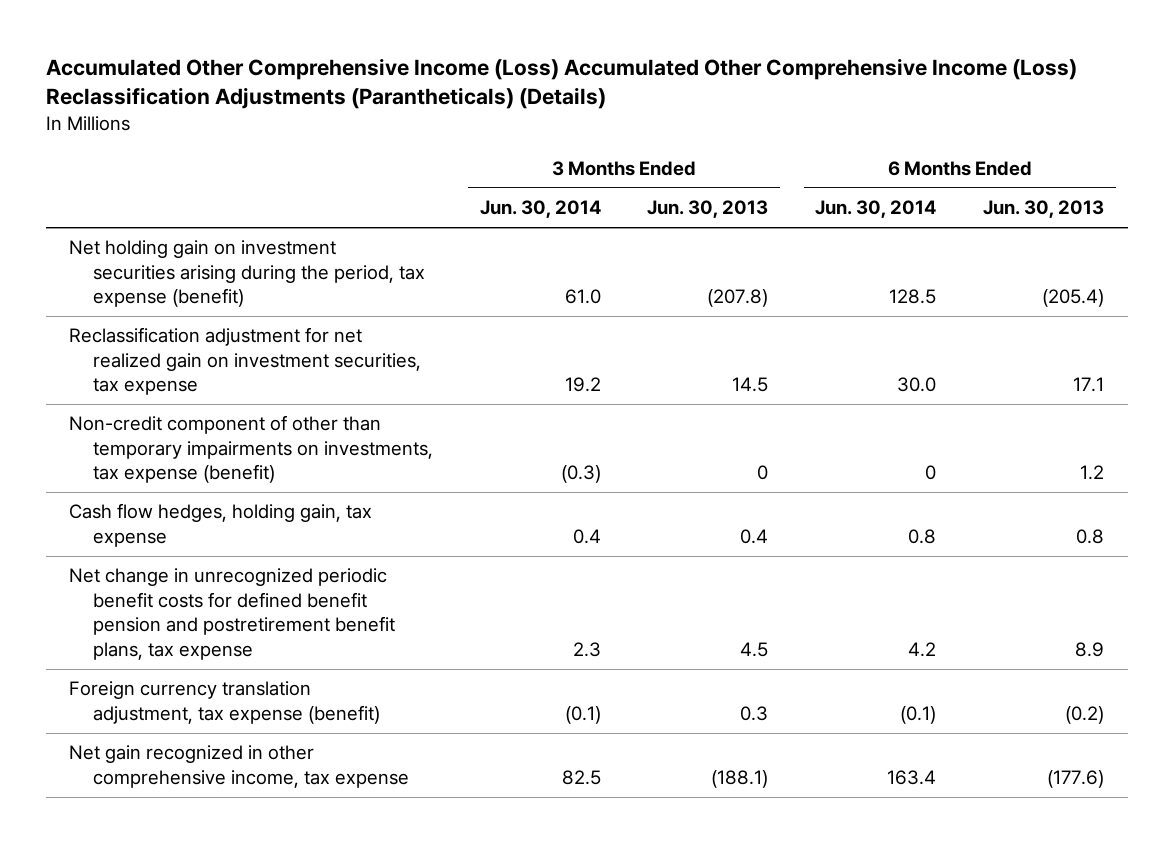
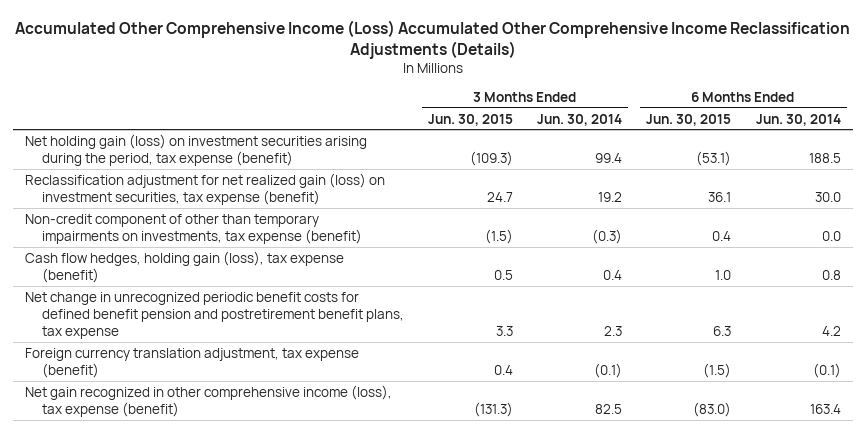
[45,58,1077,110] Accumulated Other Comprehensive Income (Loss) Accumulated Other Comprehensive Income (Loss) Reclassification Adjustments (Parantheticals) (Details) -> [14,20,850,59] Accumulated Other Comprehensive Income (Loss) Accumulated Other Comprehensive Income Reclassification Adjustments (Details)
[647,200,769,219] Jun. 30, 2013 -> none
[983,200,1105,219] Jun. 30, 2013 -> none
none -> [428,113,514,126] Jun. 30, 2015
none -> [646,113,732,126] Jun. 30, 2015
[69,240,425,308] Net holding gain on investment securities arising during the period, tax expense (benefit) -> [25,133,368,166] Net holding gain (loss) on investment securities arising during the period, tax expense (benefit)
[564,289,601,305] 61.0 -> [595,152,623,163] 99.4
[889,289,937,305] 128.5 -> [808,152,841,163] 188.5
[69,327,421,396] Reclassification adjustment for net realized gain on investment securities, tax expense -> [25,172,386,205] Reclassification adjustment for net realized gain (loss) on investment securities, tax expense (benefit)
[925,465,937,481] 0 -> [821,230,841,241] 0.0
[69,503,373,547] Cash flow hedges, holding gain, tax expense -> [25,250,345,283] Cash flow hedges, holding gain (loss), tax expense (benefit)
[69,745,409,788] Net gain recognized in other comprehensive income, tax expense -> [25,384,393,417] Net gain recognized in other comprehensive income (loss), tax expense (benefit)

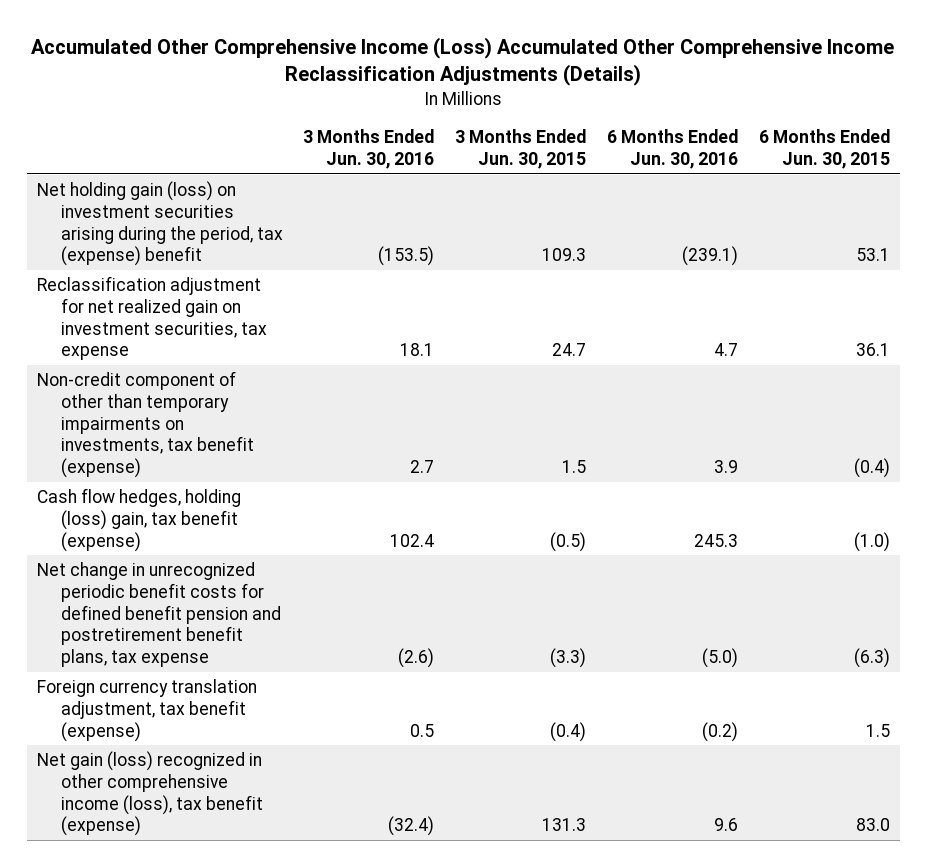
[537,113,623,126] Jun. 30, 2014 -> none
[755,113,841,126] Jun. 30, 2014 -> none
none -> [303,129,435,170] 3 Months Ended Jun. 30, 2016
none -> [606,129,738,170] 6 Months Ended Jun. 30, 2016
[25,133,368,166] Net holding gain (loss) on investment securities arising during the period, tax expense (benefit) -> [37,180,283,267] Net holding gain (loss) on investment securities arising during the period, tax (expense) benefit
[470,150,514,166] (109.3) -> [542,248,587,262] 109.3
[696,150,732,166] (53.1) -> [855,248,890,262] 53.1
[25,172,386,205] Reclassification adjustment for net realized gain (loss) on investment securities, tax expense (benefit) -> [37,275,267,361] Reclassification adjustment for net realized gain on investment securities, tax expense
[25,213,362,244] Non-credit component of other than temporary impairments on investments, tax expense (benefit) -> [37,370,254,479] Non-credit component of other than temporary impairments on investments, tax benefit (expense)
[485,228,514,244] (1.5) -> [562,460,587,474] 1.5
[712,230,732,241] 0.4 -> [853,458,890,479] (0.4)
[25,250,345,283] Cash flow hedges, holding gain (loss), tax expense (benefit) -> [37,487,242,552] Cash flow hedges, holding (loss) gain, tax benefit (expense)
[494,269,514,280] 0.5 -> [550,531,587,552] (0.5)
[715,269,732,280] 1.0 -> [853,531,890,552] (1.0)
[496,325,514,336] 3.3 -> [550,648,587,669] (3.3)
[713,325,732,336] 6.3 -> [853,648,890,669] (6.3)
[25,347,360,378] Foreign currency translation adjustment, tax expense (benefit) -> [37,678,258,742] Foreign currency translation adjustment, tax benefit (expense)
[494,364,514,375] 0.4 -> [550,721,587,742] (0.4)
[703,362,732,378] (1.5) -> [865,723,890,737] 1.5
[25,384,393,417] Net gain recognized in other comprehensive income (loss), tax expense (benefit) -> [37,750,263,837] Net gain (loss) recognized in other comprehensive income (loss), tax benefit (expense)
[474,401,514,417] (131.3) -> [542,818,587,832] 131.3
[693,401,732,417] (83.0) -> [855,818,890,832] 83.0

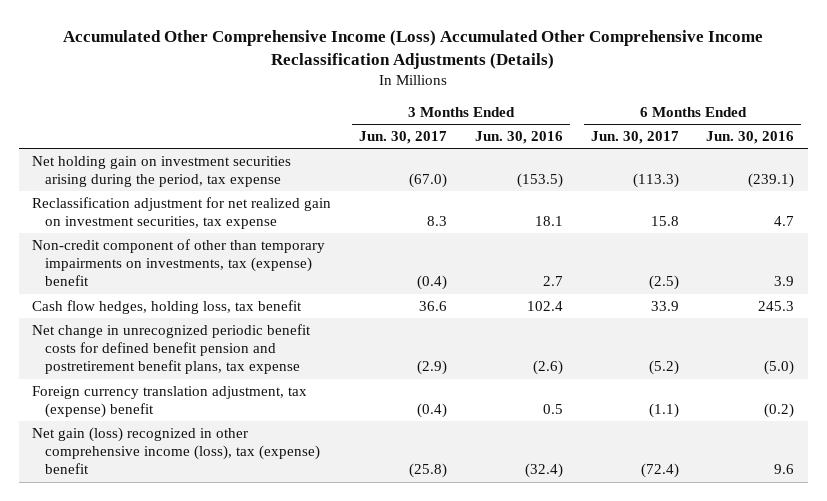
[455,129,587,170] 3 Months Ended Jun. 30, 2015 -> none
[758,129,890,170] 6 Months Ended Jun. 30, 2015 -> none
none -> [359,130,448,144] Jun. 30, 2017
none -> [590,130,679,144] Jun. 30, 2017
[37,180,283,267] Net holding gain (loss) on investment securities arising during the period, tax (expense) benefit -> [32,155,292,188] Net holding gain on investment securities arising during the period, tax expense
[37,370,254,479] Non-credit component of other than temporary impairments on investments, tax benefit (expense) -> [32,238,326,287] Non-credit component of other than temporary impairments on investments, tax (expense) benefit
[37,487,242,552] Cash flow hedges, holding (loss) gain, tax benefit (expense) -> [32,299,303,314] Cash flow hedges, holding loss, tax benefit
[37,678,258,742] Foreign currency translation adjustment, tax benefit (expense) -> [32,385,308,419] Foreign currency translation adjustment, tax (expense) benefit
[37,750,263,837] Net gain (loss) recognized in other comprehensive income (loss), tax benefit (expense) -> [32,426,321,475] Net gain (loss) recognized in other comprehensive income (loss), tax (expense) benefit

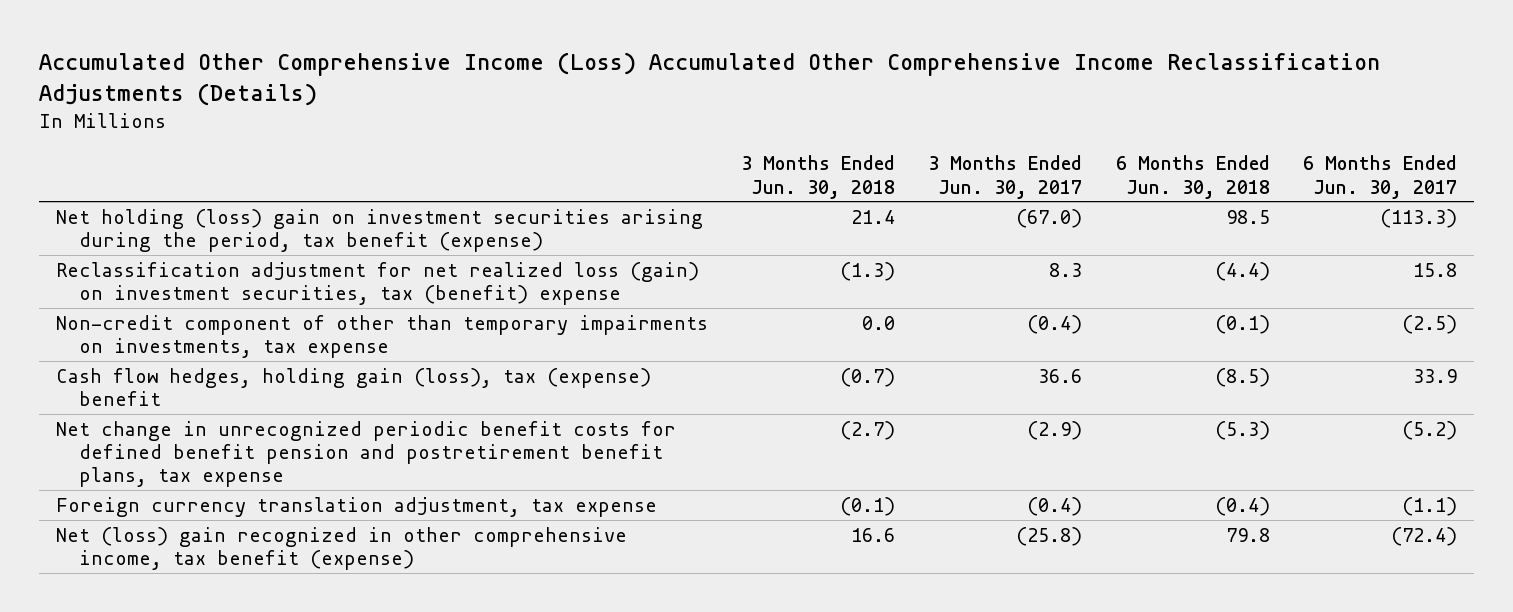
[474,130,563,144] Jun. 30, 2016 -> none
[706,130,795,144] Jun. 30, 2016 -> none
none -> [741,155,896,199] 3 Months Ended Jun. 30, 2018
none -> [1115,155,1270,199] 6 Months Ended Jun. 30, 2018
[32,155,292,188] Net holding gain on investment securities arising during the period, tax expense -> [55,208,703,253] Net holding (loss) gain on investment securities arising during the period, tax benefit (expense)
[32,196,332,230] Reclassification adjustment for net realized gain on investment securities, tax expense -> [55,261,699,306] Reclassification adjustment for net realized loss (gain) on investment securities, tax (benefit) expense
[32,238,326,287] Non-credit component of other than temporary impairments on investments, tax (expense) benefit -> [55,314,708,359] Non-credit component of other than temporary impairments on investments, tax expense
[32,299,303,314] Cash flow hedges, holding loss, tax benefit -> [55,367,651,407] Cash flow hedges, holding gain (loss), tax (expense) benefit
[32,385,308,419] Foreign currency translation adjustment, tax (expense) benefit -> [55,496,657,517] Foreign currency translation adjustment, tax expense
[32,426,321,475] Net gain (loss) recognized in other comprehensive income (loss), tax (expense) benefit -> [55,526,627,571] Net (loss) gain recognized in other comprehensive income, tax benefit (expense)

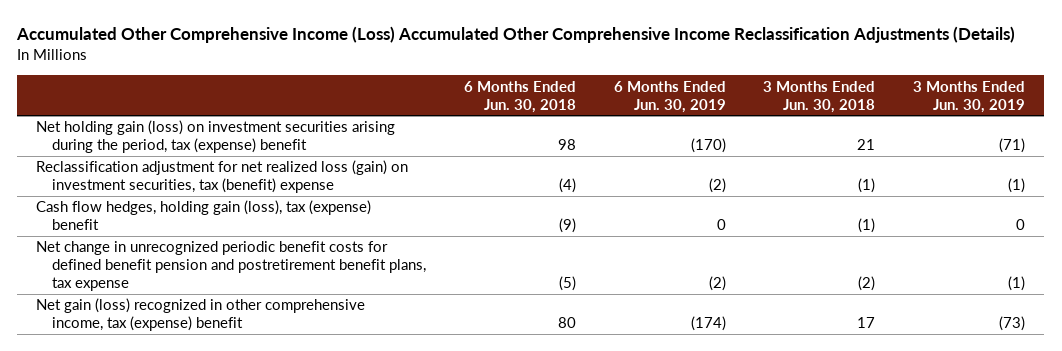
[928,155,1083,199] 3 Months Ended Jun. 30, 2017 -> none
[1303,155,1458,199] 6 Months Ended Jun. 30, 2017 -> none
none -> [613,80,726,113] 6 Months Ended Jun. 30, 2019
none -> [913,80,1026,113] 3 Months Ended Jun. 30, 2019
[55,314,708,359] Non-credit component of other than temporary impairments on investments, tax expense -> none
[55,496,657,517] Foreign currency translation adjustment, tax expense -> none
[55,208,703,253] Net holding (loss) gain on investment securities arising during the period, tax benefit (expense) -> [36,120,396,154] Net holding gain (loss) on investment securities arising during the period, tax (expense) benefit
[851,209,896,224] 21.4 -> [857,139,876,151] 21
[1225,209,1270,224] 98.5 -> [557,139,576,151] 98
[840,261,896,281] (1.3) -> [858,178,876,194] (1)
[1214,261,1270,281] (4.4) -> [558,178,576,194] (4)
[840,367,896,387] (0.7) -> [858,218,876,234] (1)
[1214,367,1270,387] (8.5) -> [558,218,576,234] (9)
[840,420,896,440] (2.7) -> [858,276,876,292] (2)
[1214,420,1270,440] (5.3) -> [558,276,576,292] (5)
[55,526,627,571] Net (loss) gain recognized in other comprehensive income, tax benefit (expense) -> [36,298,366,332] Net gain (loss) recognized in other comprehensive income, tax (expense) benefit
[851,527,896,542] 16.6 -> [857,317,876,329] 17
[1225,527,1270,542] 79.8 -> [557,317,576,329] 80

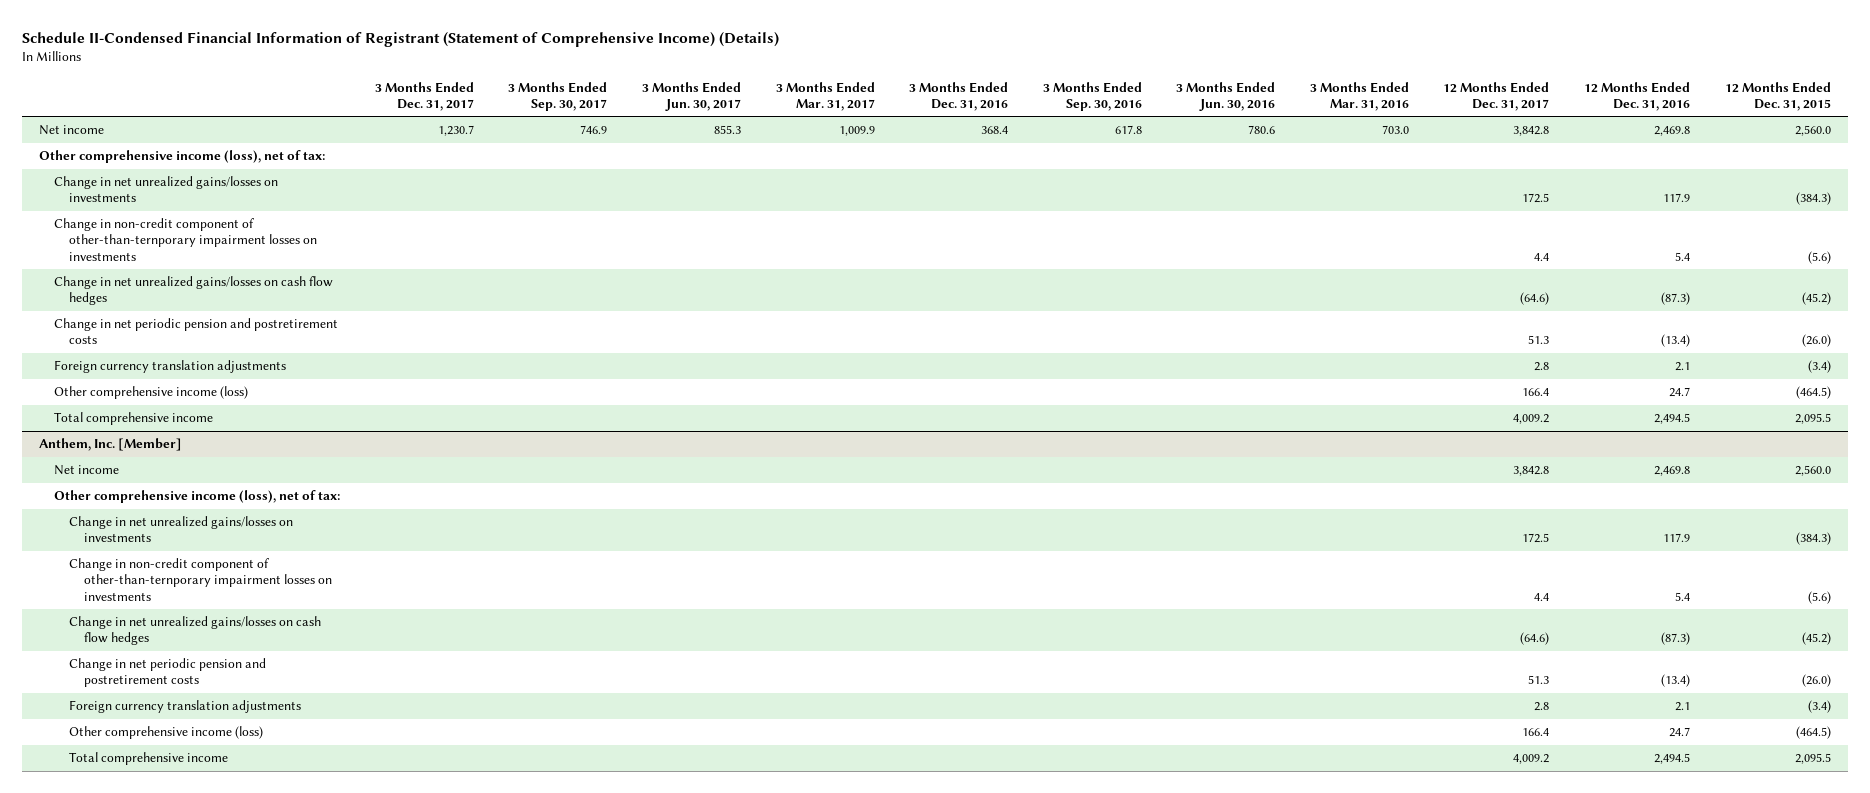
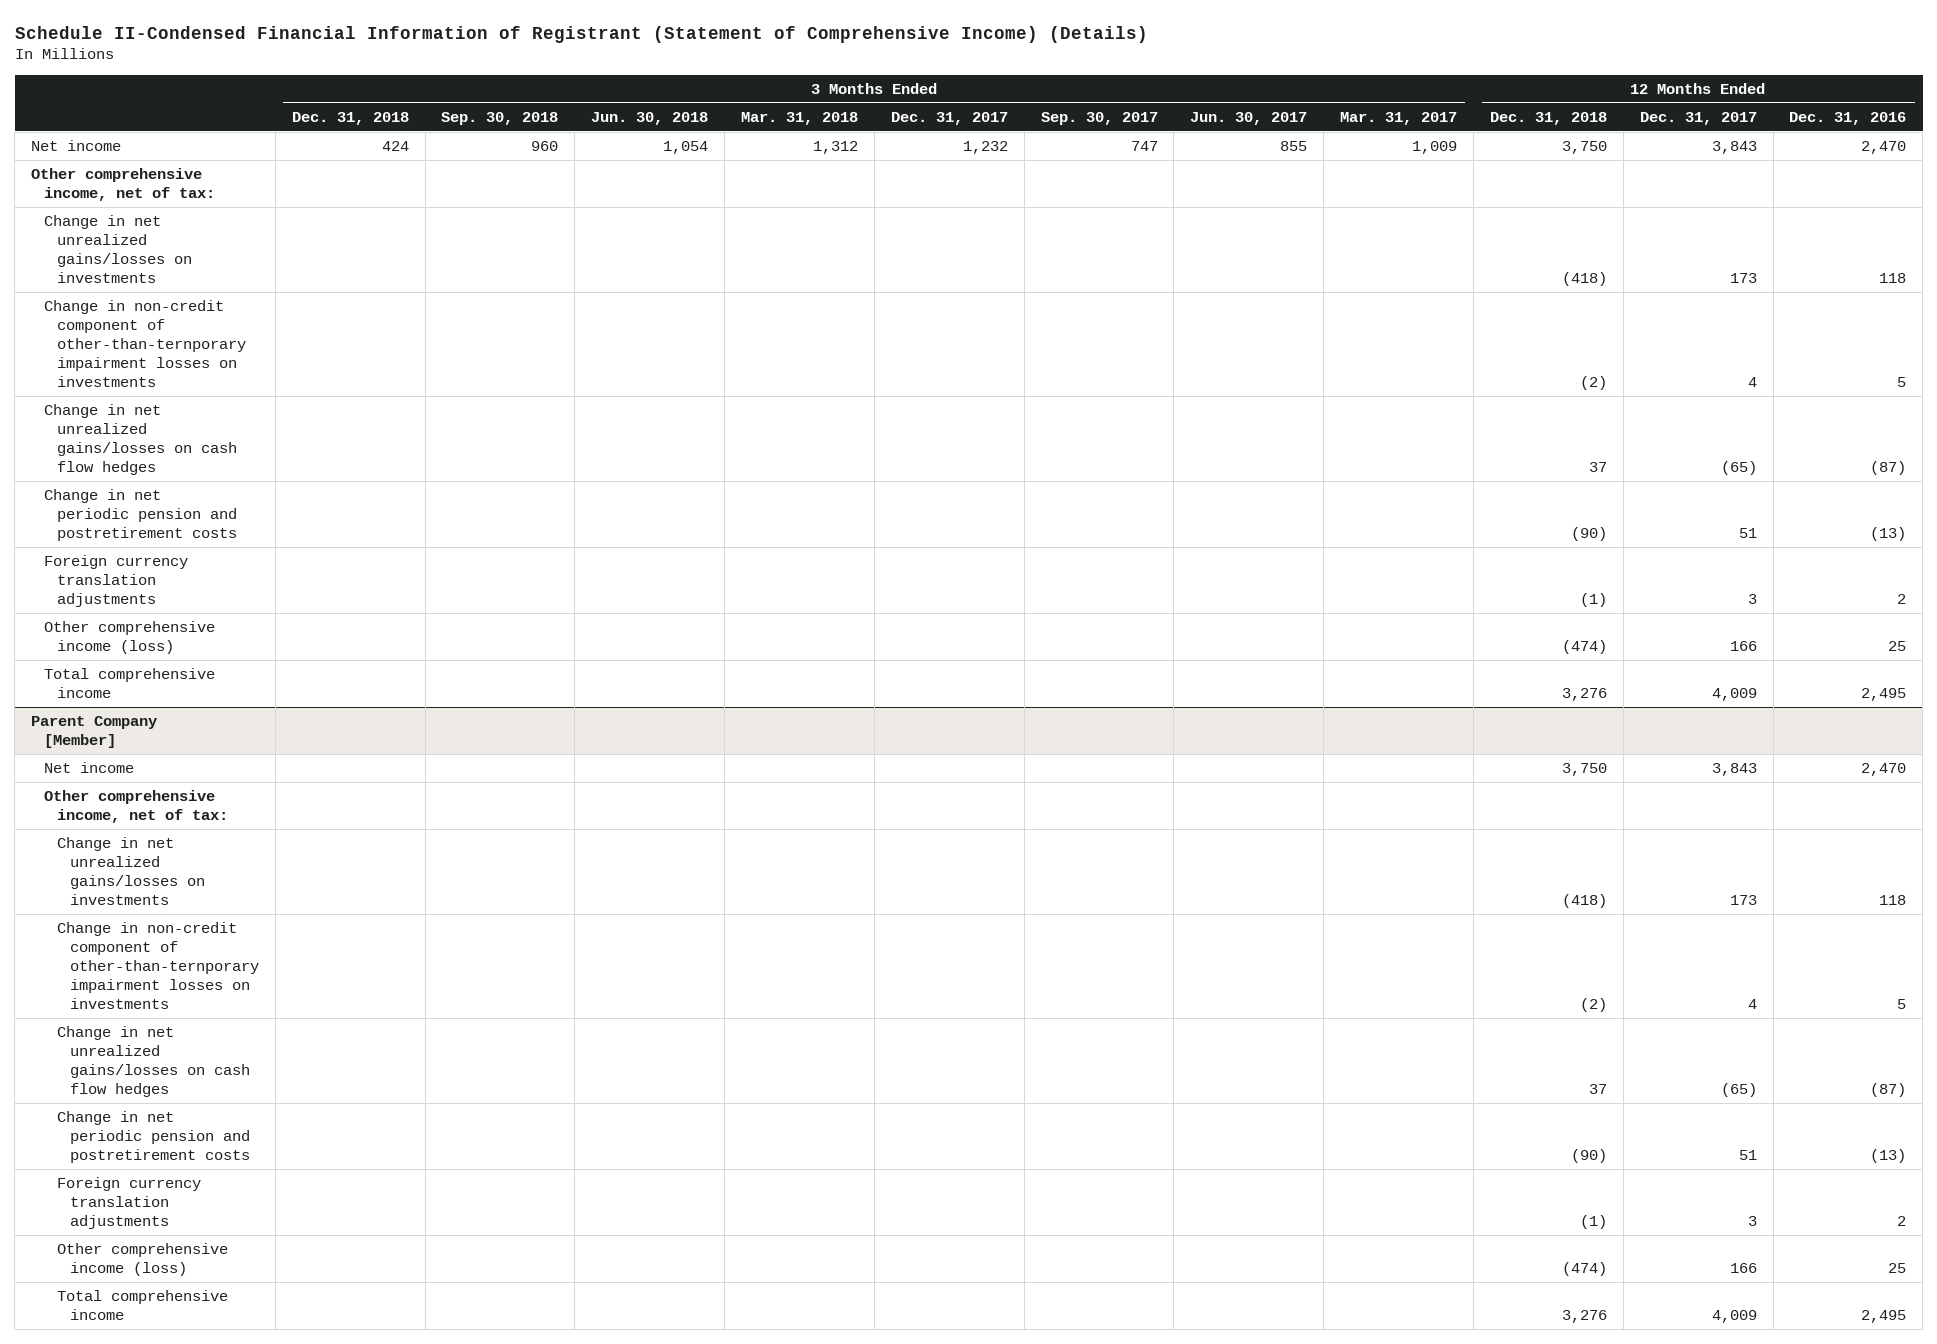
[909,81,1009,111] 3 Months Ended Dec. 31, 2016 -> none
[1042,81,1142,111] 3 Months Ended Sep. 30, 2016 -> none
[1176,81,1276,111] 3 Months Ended Jun. 30, 2016 -> none
[1309,81,1409,111] 3 Months Ended Mar. 31, 2016 -> none
[1724,81,1831,111] 12 Months Ended Dec. 31, 2015 -> none
none -> [291,111,409,125] Dec. 31, 2018
none -> [441,111,559,125] Sep. 30, 2018
none -> [591,111,709,125] Jun. 30, 2018
none -> [740,111,858,125] Mar. 31, 2018
none -> [1489,111,1607,125] Dec. 31, 2018
[437,125,474,137] 1,230.7 -> [962,141,1008,155] 1,232
[580,125,608,135] 746.9 -> [1130,141,1158,152] 747
[713,125,741,135] 855.3 -> [1280,141,1308,152] 855
[838,126,875,137] 1,009.9 -> [1412,141,1458,155] 1,009
[1513,126,1550,137] 3,842.8 -> [1711,141,1757,155] 3,843
[1654,126,1691,137] 2,469.8 -> [1861,141,1907,155] 2,470
[39,150,326,164] Other comprehensive income (loss), net of tax: -> [31,168,215,202] Other comprehensive income, net of tax:
[1522,193,1550,204] 172.5 -> [1729,272,1757,283] 173
[1663,193,1691,203] 117.9 -> [1879,272,1907,283] 118
[1534,252,1550,261] 4.4 -> [1747,376,1757,387] 4
[1675,251,1691,261] 5.4 -> [1897,376,1907,387] 5
[1520,292,1550,306] (64.6) -> [1720,460,1757,475] (65)
[1661,292,1691,306] (87.3) -> [1870,460,1907,475] (87)
[1528,335,1550,345] 51.3 -> [1738,528,1757,539] 51
[1661,334,1691,348] (13.4) -> [1870,527,1907,542] (13)
[1534,362,1550,372] 2.8 -> [1747,594,1757,605] 3
[1675,362,1691,372] 2.1 -> [1897,594,1907,605] 2
[1522,388,1550,397] 166.4 -> [1729,641,1757,652] 166
[1669,387,1691,398] 24.7 -> [1888,641,1907,652] 25
[1513,414,1550,425] 4,009.2 -> [1711,688,1757,702] 4,009
[1654,413,1691,425] 2,494.5 -> [1861,688,1907,702] 2,495
[39,438,183,452] Anthem, Inc. [Member] -> [31,716,158,749] Parent Company [Member]
[1513,466,1550,477] 3,842.8 -> [1711,763,1757,777] 3,843
[1654,466,1691,477] 2,469.8 -> [1861,763,1907,777] 2,470
[54,490,341,504] Other comprehensive income (loss), net of tax: -> [43,790,228,824] Other comprehensive income, net of tax:
[1522,533,1550,544] 172.5 -> [1729,894,1757,905] 173
[1663,533,1691,543] 117.9 -> [1879,894,1907,905] 118
[1534,592,1550,601] 4.4 -> [1747,998,1757,1009] 4
[1675,591,1691,601] 5.4 -> [1897,998,1907,1009] 5
[1520,632,1550,646] (64.6) -> [1720,1082,1757,1097] (65)
[1661,632,1691,646] (87.3) -> [1870,1082,1907,1097] (87)
[1528,675,1550,685] 51.3 -> [1738,1150,1757,1161] 51
[1661,674,1691,688] (13.4) -> [1870,1149,1907,1164] (13)
[1534,702,1550,712] 2.8 -> [1747,1216,1757,1227] 3
[1675,702,1691,712] 2.1 -> [1897,1216,1907,1227] 2
[1522,728,1550,737] 166.4 -> [1729,1263,1757,1274] 166
[1669,727,1691,738] 24.7 -> [1888,1263,1907,1274] 25
[1513,754,1550,765] 4,009.2 -> [1711,1310,1757,1324] 4,009
[1654,753,1691,765] 2,494.5 -> [1861,1310,1907,1324] 2,495

